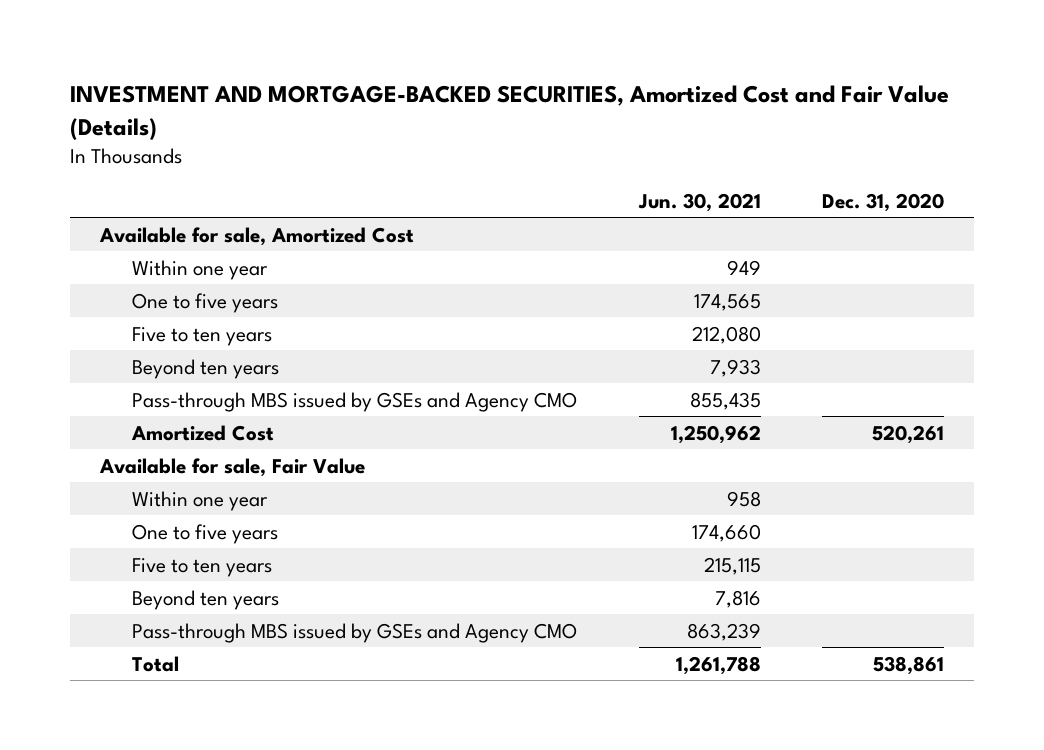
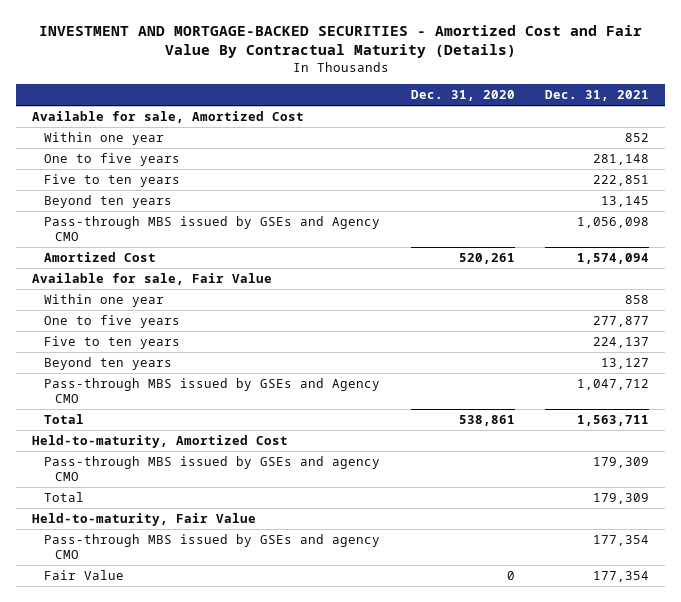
[69,85,949,140] INVESTMENT AND MORTGAGE-BACKED SECURITIES, Amortized Cost and Fair Value (Details) -> [38,24,642,59] INVESTMENT AND MORTGAGE-BACKED SECURITIES - Amortized Cost and Fair Value By Contractual Maturity (Details)
[637,192,761,212] Jun. 30, 2021 -> none
none -> [545,90,650,102] Dec. 31, 2021
none -> [31,435,288,449] Held-to-maturity, Amortized Cost
none -> [43,456,380,481] Pass-through MBS issued by GSEs and agency CMO
none -> [43,492,84,503] Total
none -> [31,513,256,527] Held-to-maturity, Fair Value
none -> [43,534,380,559] Pass-through MBS issued by GSEs and agency CMO
none -> [43,570,124,581] Fair Value

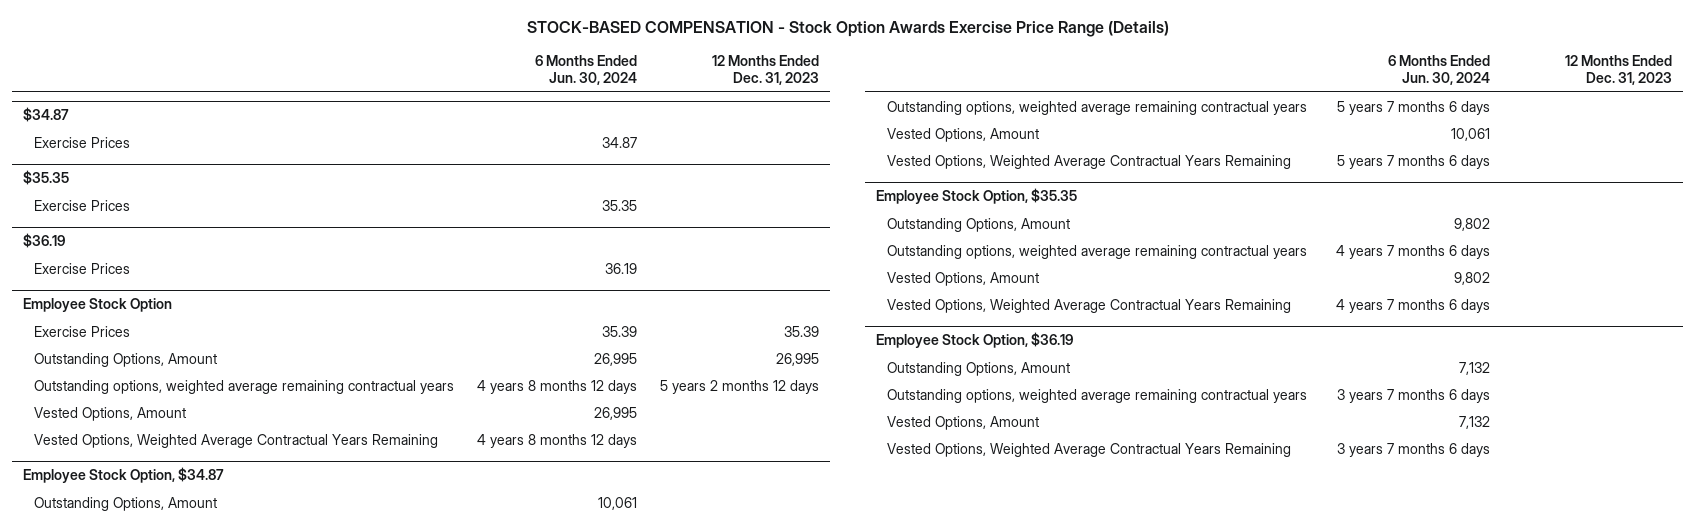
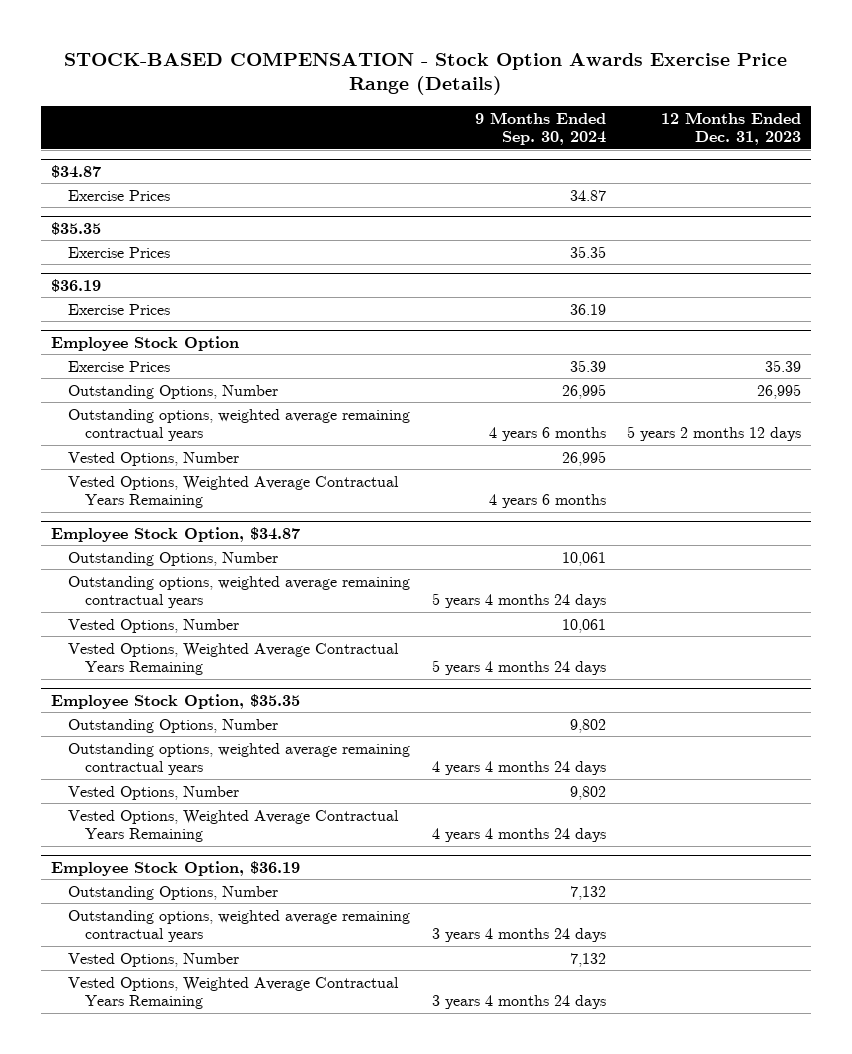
[534,54,637,86] 6 Months Ended Jun. 30, 2024 -> none
none -> [474,111,606,146] 9 Months Ended Sep. 30, 2024
[33,352,217,367] Outstanding Options, Amount -> [68,384,279,399] Outstanding Options, Number
[33,406,186,421] Vested Options, Amount -> [68,451,240,466] Vested Options, Number
[33,496,217,511] Outstanding Options, Amount -> [68,551,279,566] Outstanding Options, Number
[887,127,1040,142] Vested Options, Amount -> [68,618,240,633] Vested Options, Number
[887,217,1071,232] Outstanding Options, Amount -> [68,718,279,733] Outstanding Options, Number
[887,271,1040,286] Vested Options, Amount -> [68,785,240,800] Vested Options, Number
[887,361,1071,376] Outstanding Options, Amount -> [68,885,279,900] Outstanding Options, Number
[887,415,1040,430] Vested Options, Amount -> [68,952,240,967] Vested Options, Number

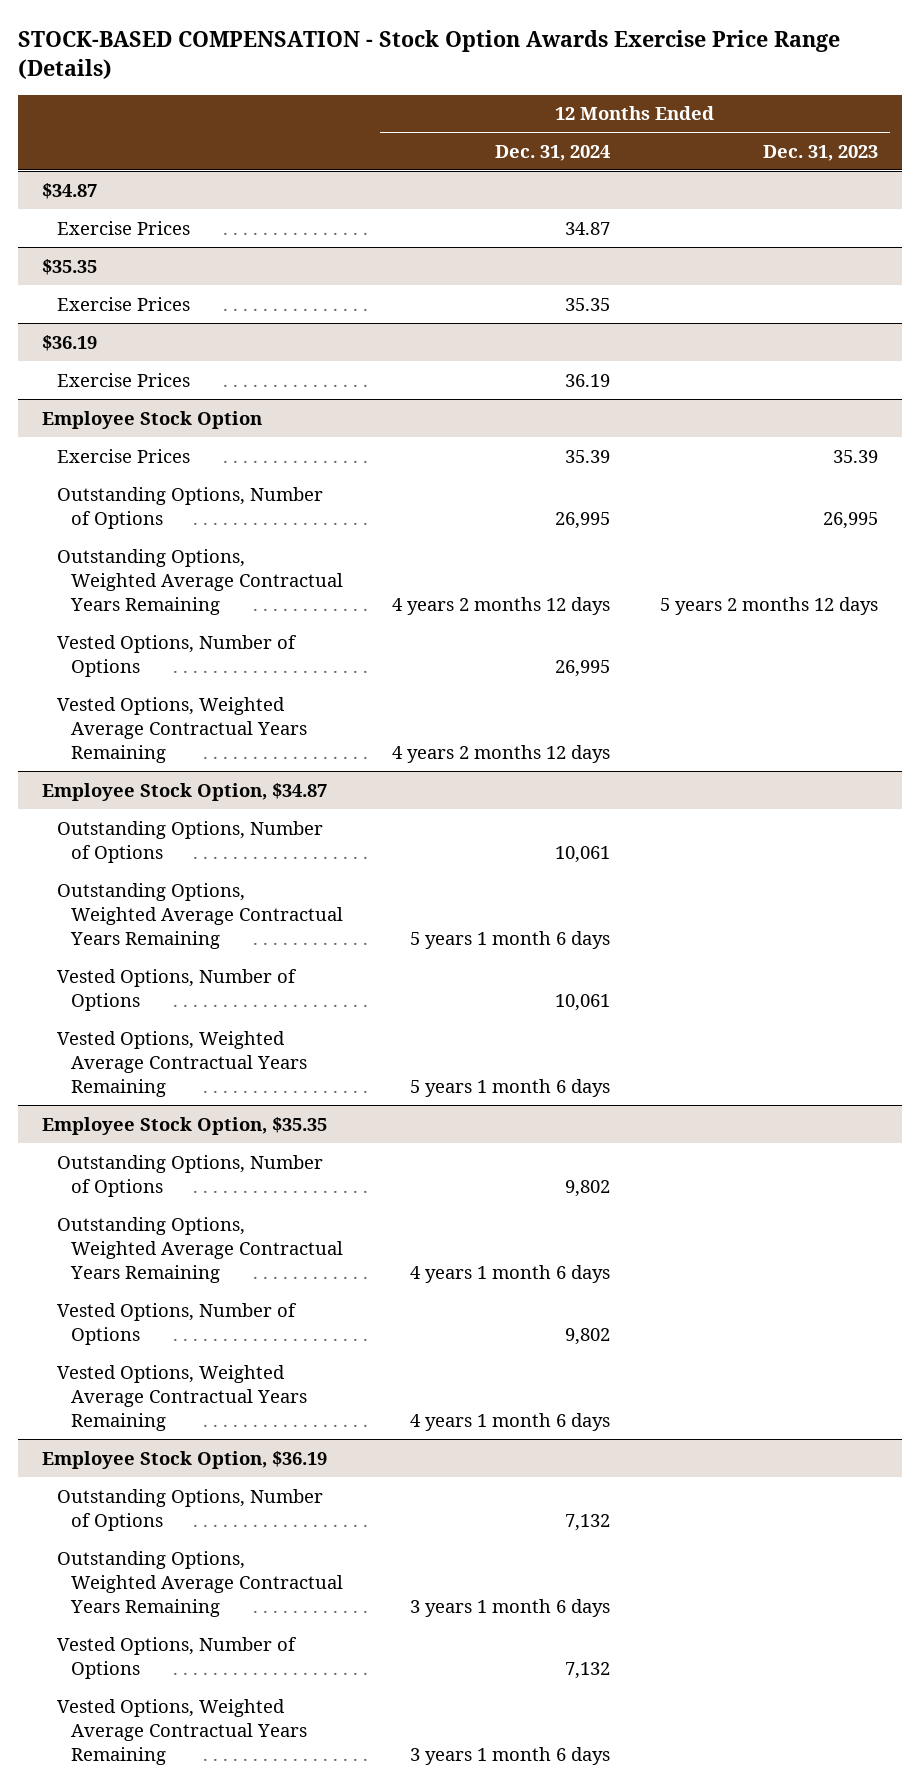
[474,111,606,146] 9 Months Ended Sep. 30, 2024 -> none
none -> [495,144,611,161] Dec. 31, 2024
[68,384,279,399] Outstanding Options, Number -> [56,486,323,529] Outstanding Options, Number of Options
[68,408,411,442] Outstanding options, weighted average remaining contractual years -> [56,548,344,615] Outstanding Options, Weighted Average Contractual Years Remaining
[68,451,240,466] Vested Options, Number -> [56,634,297,677] Vested Options, Number of Options
[68,551,279,566] Outstanding Options, Number -> [56,820,323,863] Outstanding Options, Number of Options
[68,575,411,609] Outstanding options, weighted average remaining contractual years -> [56,882,344,949] Outstanding Options, Weighted Average Contractual Years Remaining
[68,618,240,633] Vested Options, Number -> [56,968,297,1011] Vested Options, Number of Options
[68,718,279,733] Outstanding Options, Number -> [56,1154,323,1197] Outstanding Options, Number of Options
[68,742,411,776] Outstanding options, weighted average remaining contractual years -> [56,1216,344,1283] Outstanding Options, Weighted Average Contractual Years Remaining
[68,785,240,800] Vested Options, Number -> [56,1302,297,1345] Vested Options, Number of Options
[68,885,279,900] Outstanding Options, Number -> [56,1488,323,1531] Outstanding Options, Number of Options
[68,909,411,943] Outstanding options, weighted average remaining contractual years -> [56,1550,344,1617] Outstanding Options, Weighted Average Contractual Years Remaining
[68,952,240,967] Vested Options, Number -> [56,1636,297,1679] Vested Options, Number of Options

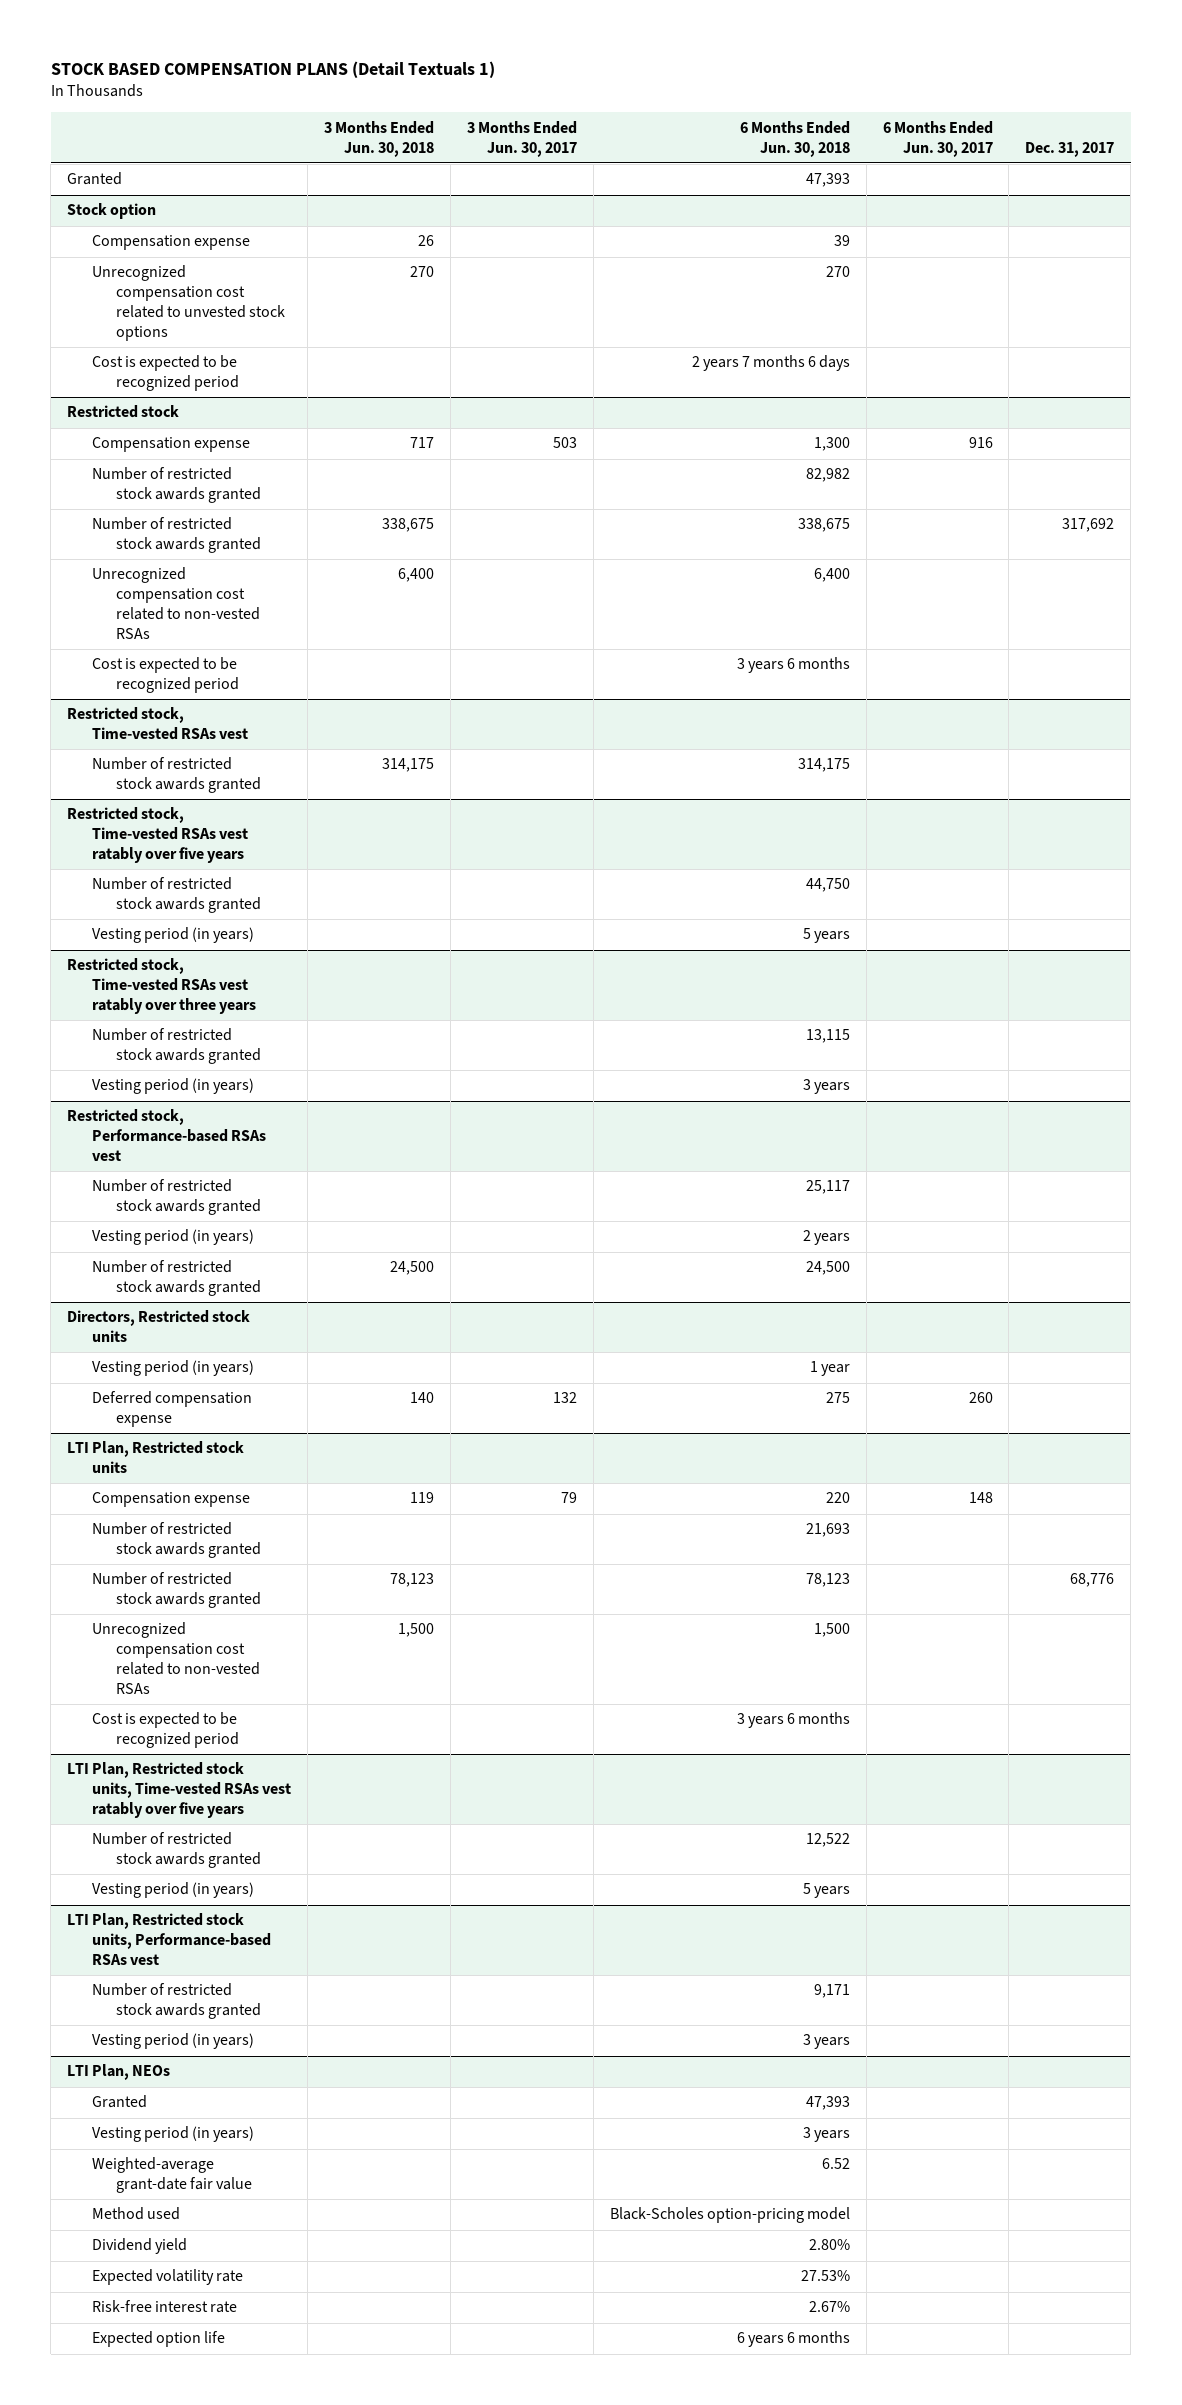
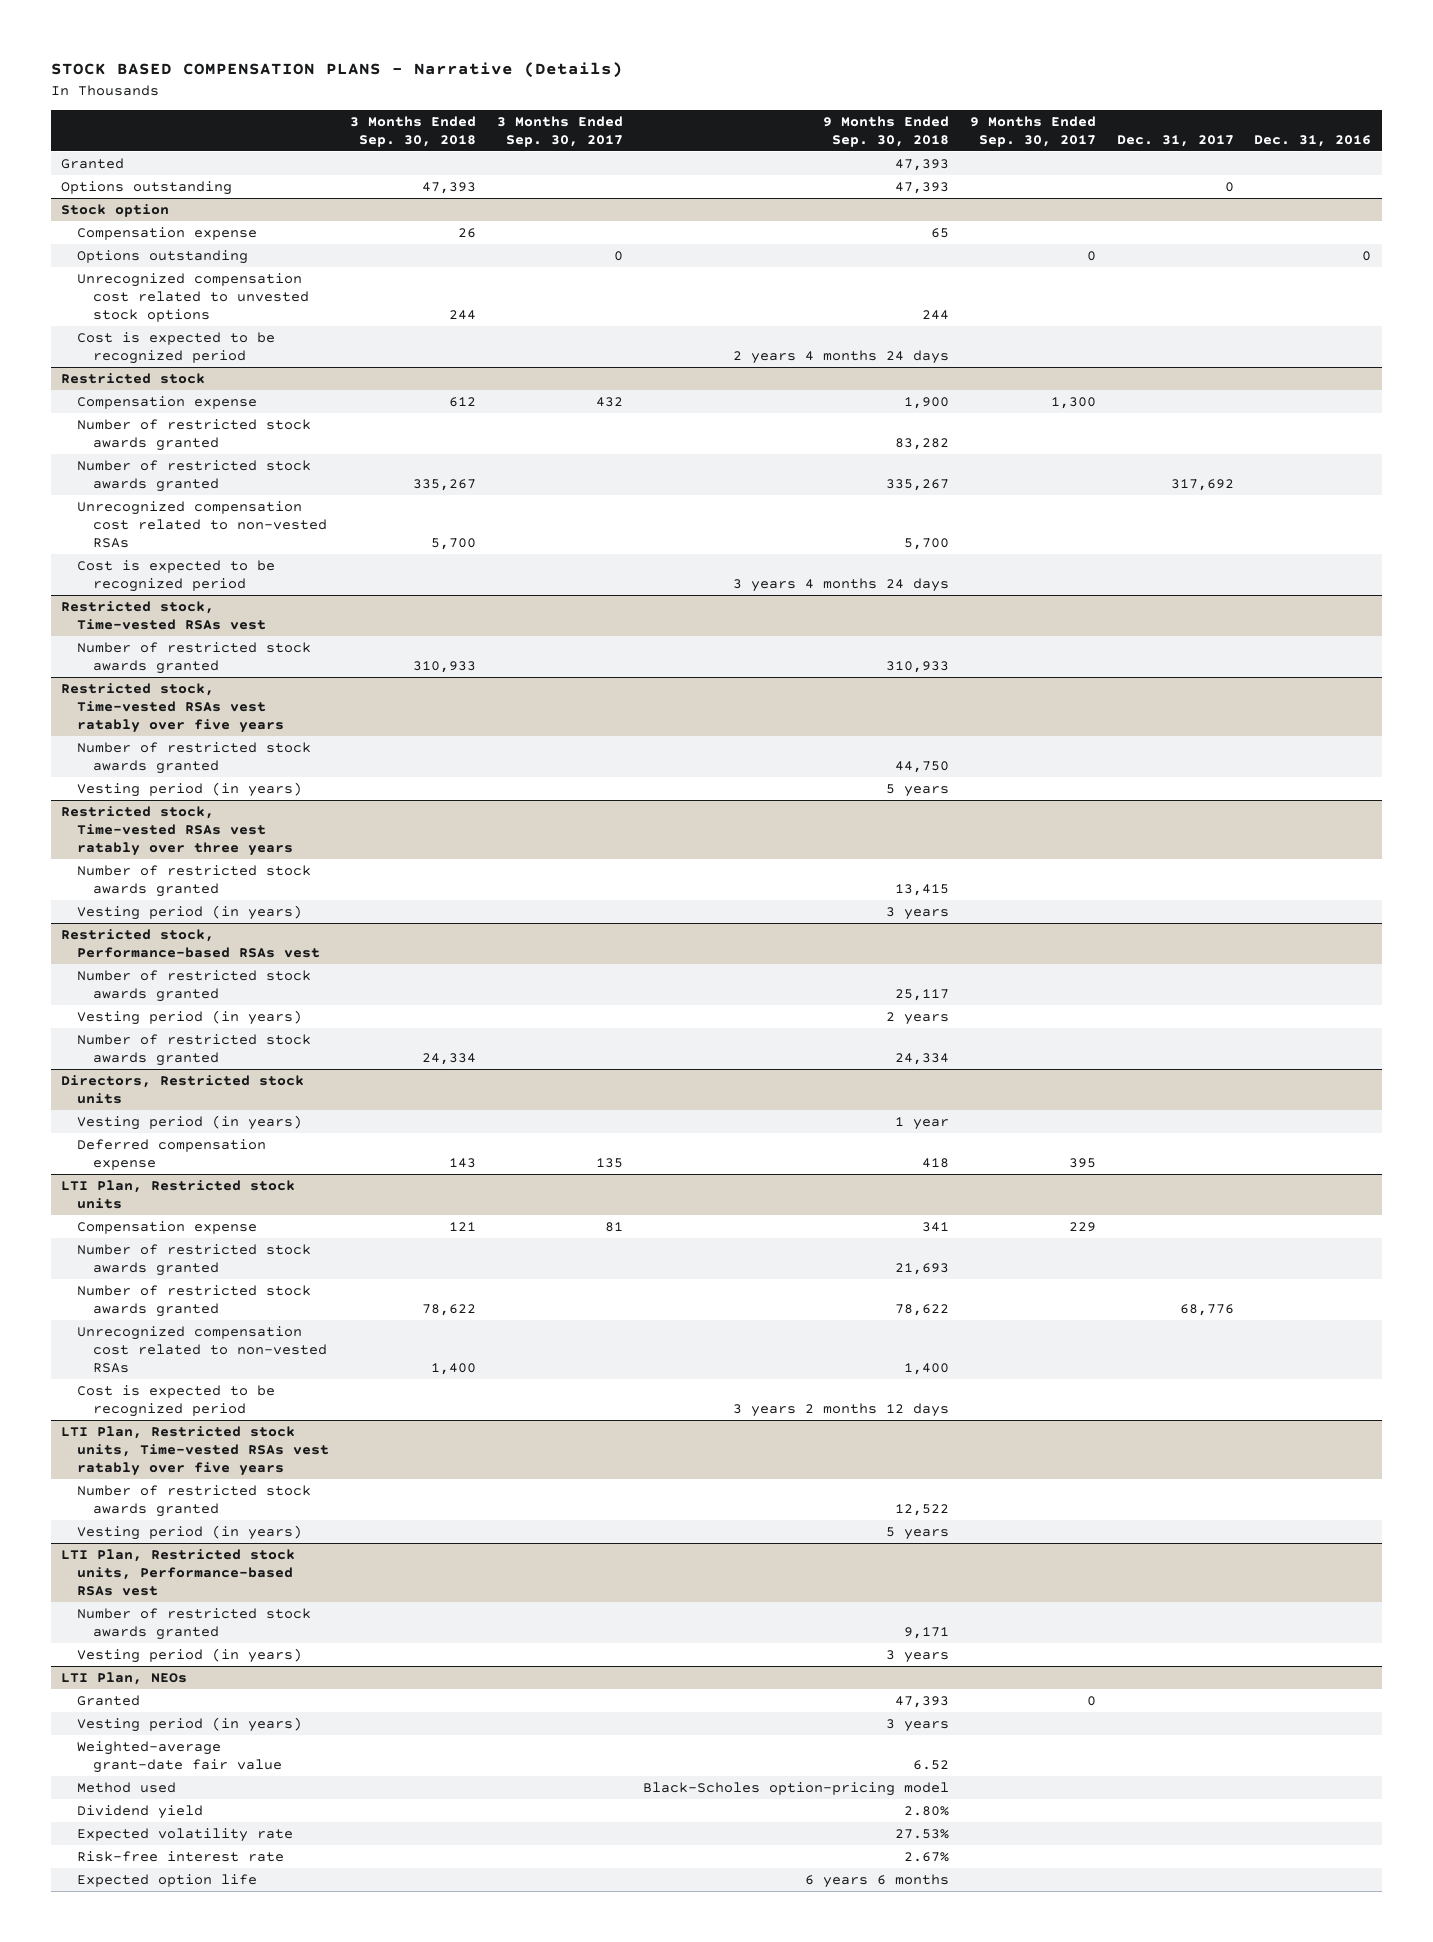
[50,61,495,79] STOCK BASED COMPENSATION PLANS (Detail Textuals 1) -> [51,62,624,79] STOCK BASED COMPENSATION PLANS - Narrative (Details)
[323,120,434,157] 3 Months Ended Jun. 30, 2018 -> none
[466,120,577,157] 3 Months Ended Jun. 30, 2017 -> none
[739,120,850,157] 6 Months Ended Jun. 30, 2018 -> none
[882,120,993,157] 6 Months Ended Jun. 30, 2017 -> none
none -> [350,115,477,147] 3 Months Ended Sep. 30, 2018
none -> [496,115,623,147] 3 Months Ended Sep. 30, 2017
none -> [823,115,950,147] 9 Months Ended Sep. 30, 2018
none -> [969,115,1096,147] 9 Months Ended Sep. 30, 2017
none -> [1254,134,1372,147] Dec. 31, 2016
none -> [61,180,233,195] Options outstanding
none -> [77,249,249,264] Options outstanding

